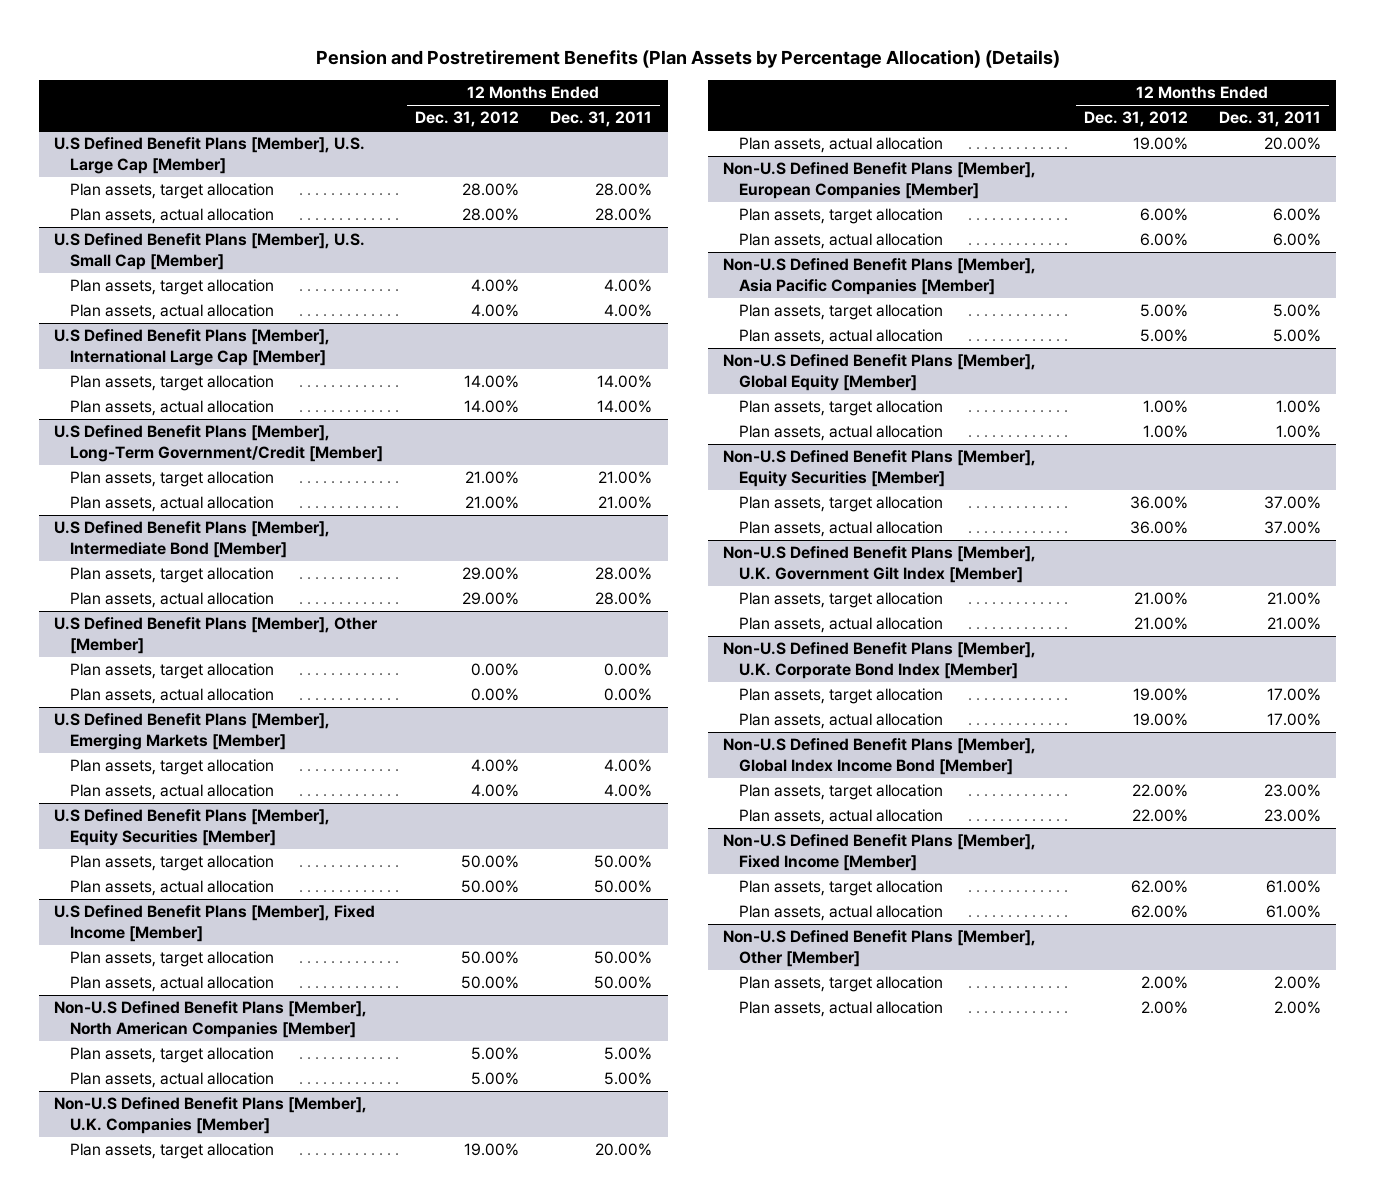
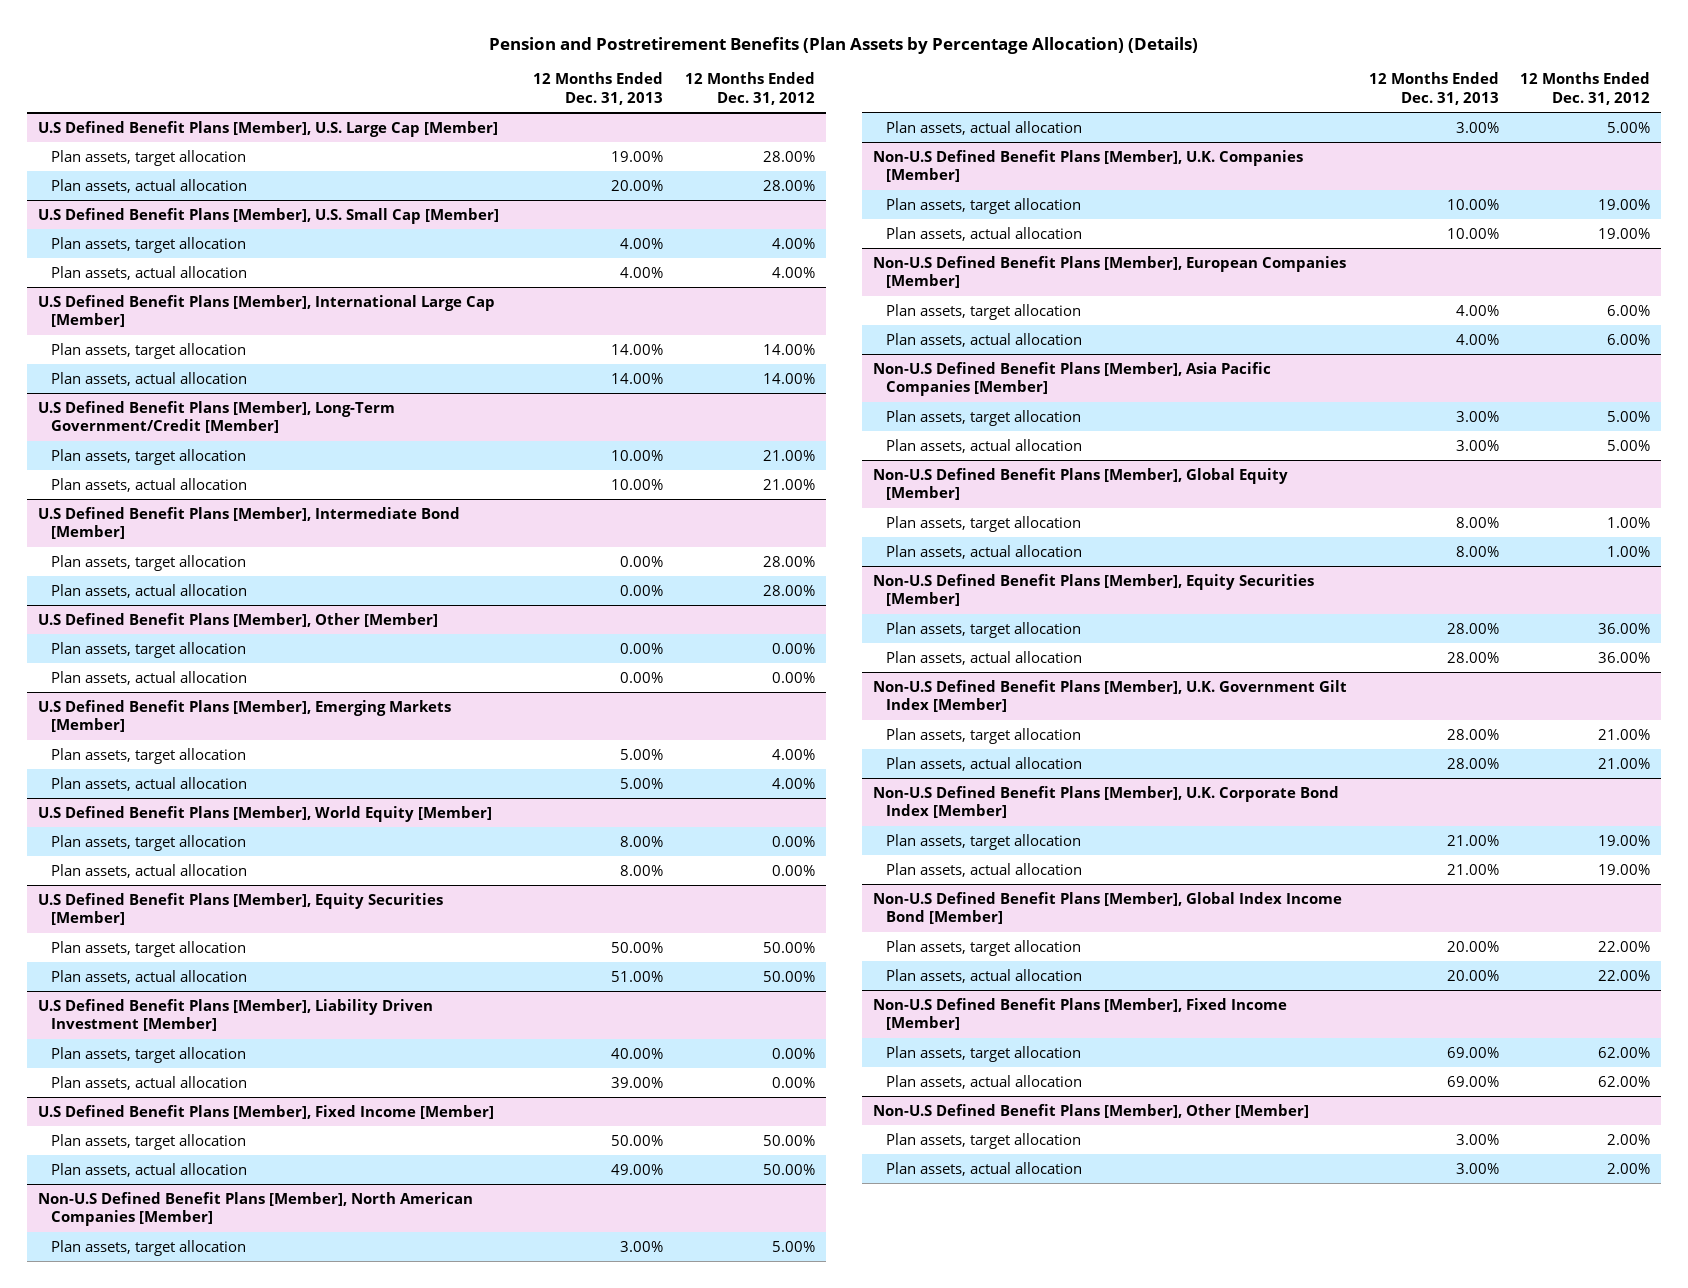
[549,111,652,128] Dec. 31, 2011 -> none
none -> [533,72,664,105] 12 Months Ended Dec. 31, 2013
[461,567,519,581] 29.00% -> [762,555,815,567] 28.00%
[461,592,519,606] 29.00% -> [762,584,815,596] 28.00%
none -> [37,805,492,822] U.S Defined Benefit Plans [Member], World Equity [Member]
none -> [50,834,246,851] Plan assets, target allocation
none -> [50,863,247,878] Plan assets, actual allocation
none -> [37,998,433,1032] U.S Defined Benefit Plans [Member], Liability Driven Investment [Member]
none -> [50,1046,246,1063] Plan assets, target allocation
none -> [50,1075,247,1090] Plan assets, actual allocation

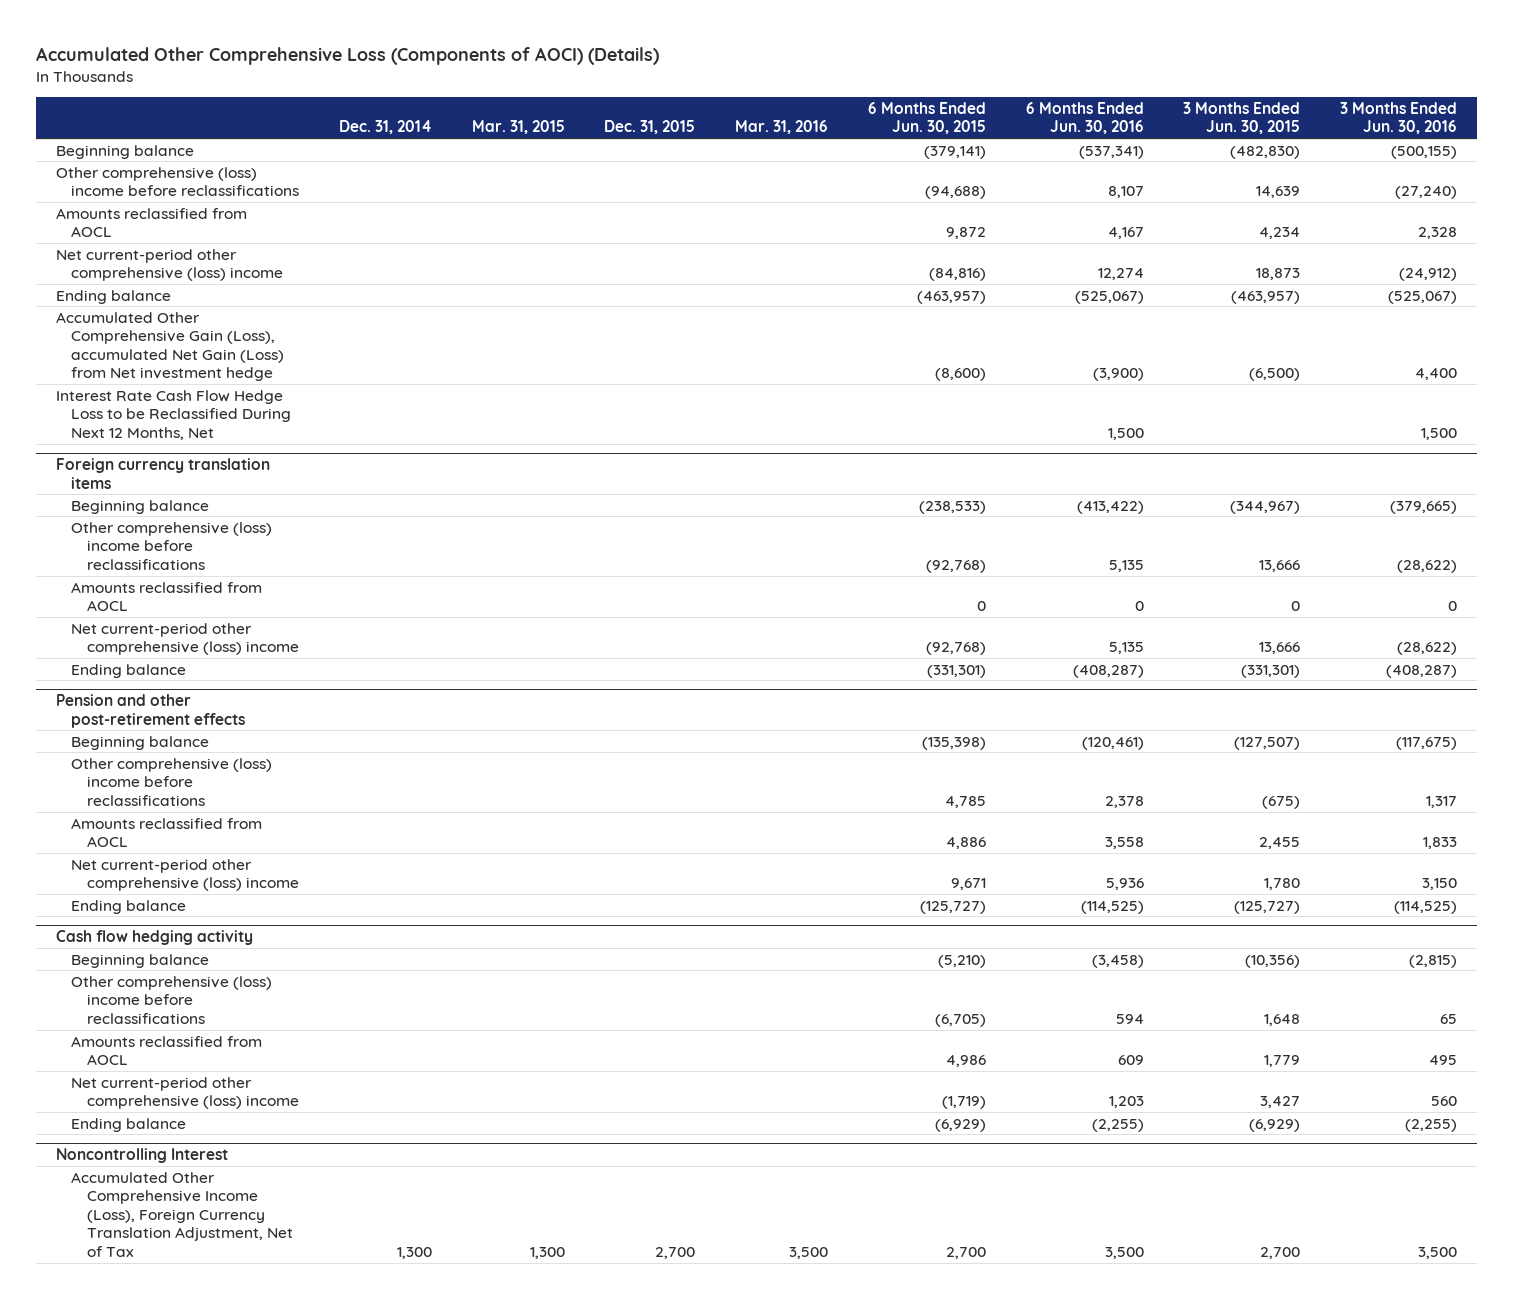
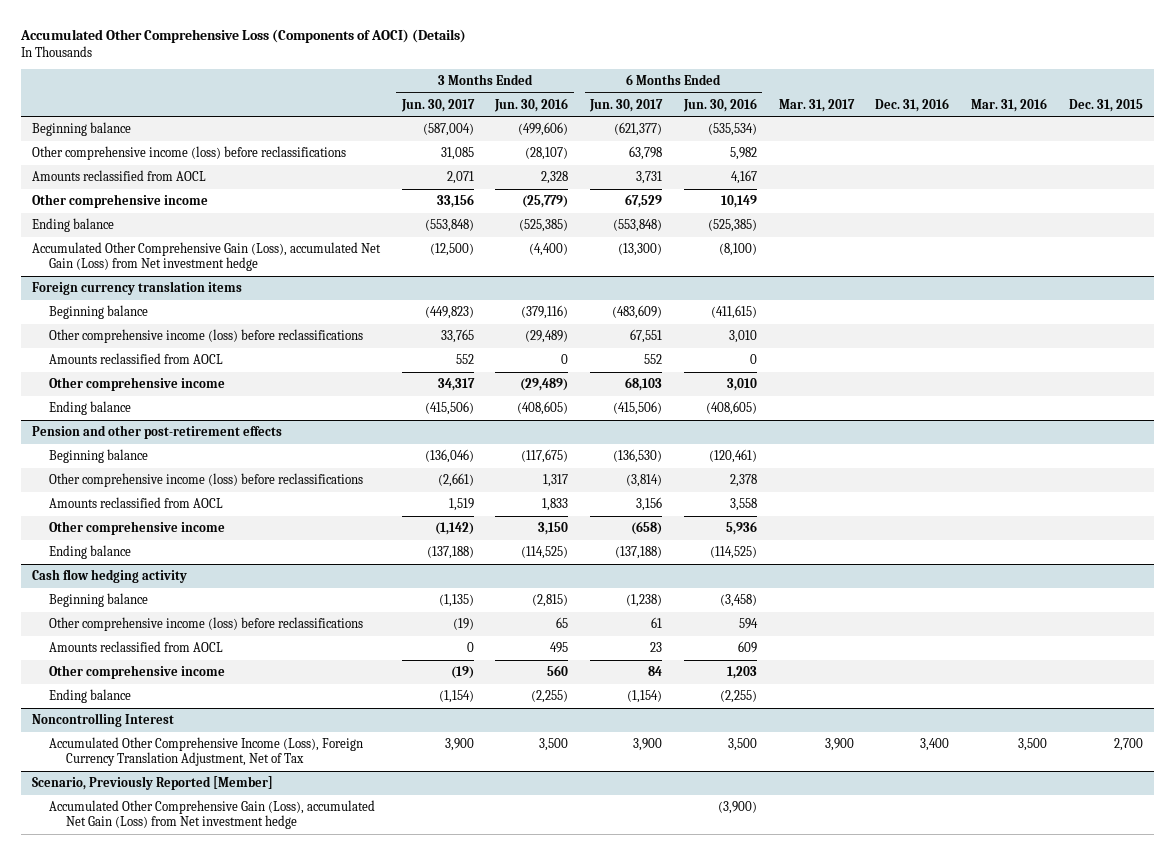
[339,120,433,135] Dec. 31, 2014 -> none
[471,120,565,135] Mar. 31, 2015 -> none
[867,101,986,135] 6 Months Ended Jun. 30, 2015 -> none
[1183,101,1301,135] 3 Months Ended Jun. 30, 2015 -> none
none -> [400,98,475,112] Jun. 30, 2017
none -> [589,98,664,112] Jun. 30, 2017
none -> [778,98,855,112] Mar. 31, 2017
none -> [875,97,950,112] Dec. 31, 2016
[1078,145,1144,159] (537,341) -> [707,123,757,137] (535,534)
[1390,145,1457,159] (500,155) -> [518,122,569,137] (499,606)
[56,166,300,197] Other comprehensive (loss) income before reclassifications -> [31,146,346,161] Other comprehensive income (loss) before reclassifications
[1107,186,1144,199] 8,107 -> [729,147,757,161] 5,982
[1394,186,1457,200] (27,240) -> [525,147,569,161] (28,107)
[56,389,292,440] Interest Rate Cash Flow Hedge Loss to be Reclassified During Next 12 Months, Net -> none
[56,248,284,282] Net current-period other comprehensive (loss) income -> [31,194,208,209] Other comprehensive income
[1097,268,1144,281] 12,274 -> [720,195,757,209] 10,149
[1398,268,1457,282] (24,912) -> [522,195,569,209] (25,779)
[1074,290,1144,304] (525,067) -> [707,219,757,233] (525,385)
[1387,290,1457,304] (525,067) -> [519,219,569,233] (525,385)
[1092,368,1144,382] (3,900) -> [718,243,757,257] (8,100)
[1414,368,1457,381] 4,400 -> [529,243,569,257] (4,400)
[1076,500,1144,514] (413,422) -> [710,305,757,320] (411,615)
[1389,500,1457,514] (379,665) -> [521,305,569,320] (379,116)
[71,521,273,570] Other comprehensive (loss) income before reclassifications -> [48,329,363,344] Other comprehensive income (loss) before reclassifications
[1108,559,1144,572] 5,135 -> [728,330,757,344] 3,010
[1396,559,1457,573] (28,622) -> [525,330,569,344] (29,489)
[71,622,299,656] Net current-period other comprehensive (loss) income -> [48,377,225,392] Other comprehensive income
[1108,642,1144,655] 5,135 -> [726,378,757,392] 3,010
[1396,642,1457,656] (28,622) -> [520,378,569,392] (29,489)
[1072,664,1144,678] (408,287) -> [705,401,757,416] (408,605)
[1385,664,1457,678] (408,287) -> [517,401,569,416] (408,605)
[71,757,273,806] Other comprehensive (loss) income before reclassifications -> [48,473,363,488] Other comprehensive income (loss) before reclassifications
[71,858,299,892] Net current-period other comprehensive (loss) income -> [48,521,225,536] Other comprehensive income
[71,975,273,1024] Other comprehensive (loss) income before reclassifications -> [48,617,363,632] Other comprehensive income (loss) before reclassifications
[71,1076,299,1110] Net current-period other comprehensive (loss) income -> [48,665,225,680] Other comprehensive income
none -> [31,776,273,791] Scenario, Previously Reported [Member]
none -> [48,800,375,830] Accumulated Other Comprehensive Gain (Loss), accumulated Net Gain (Loss) from Net investment hedge

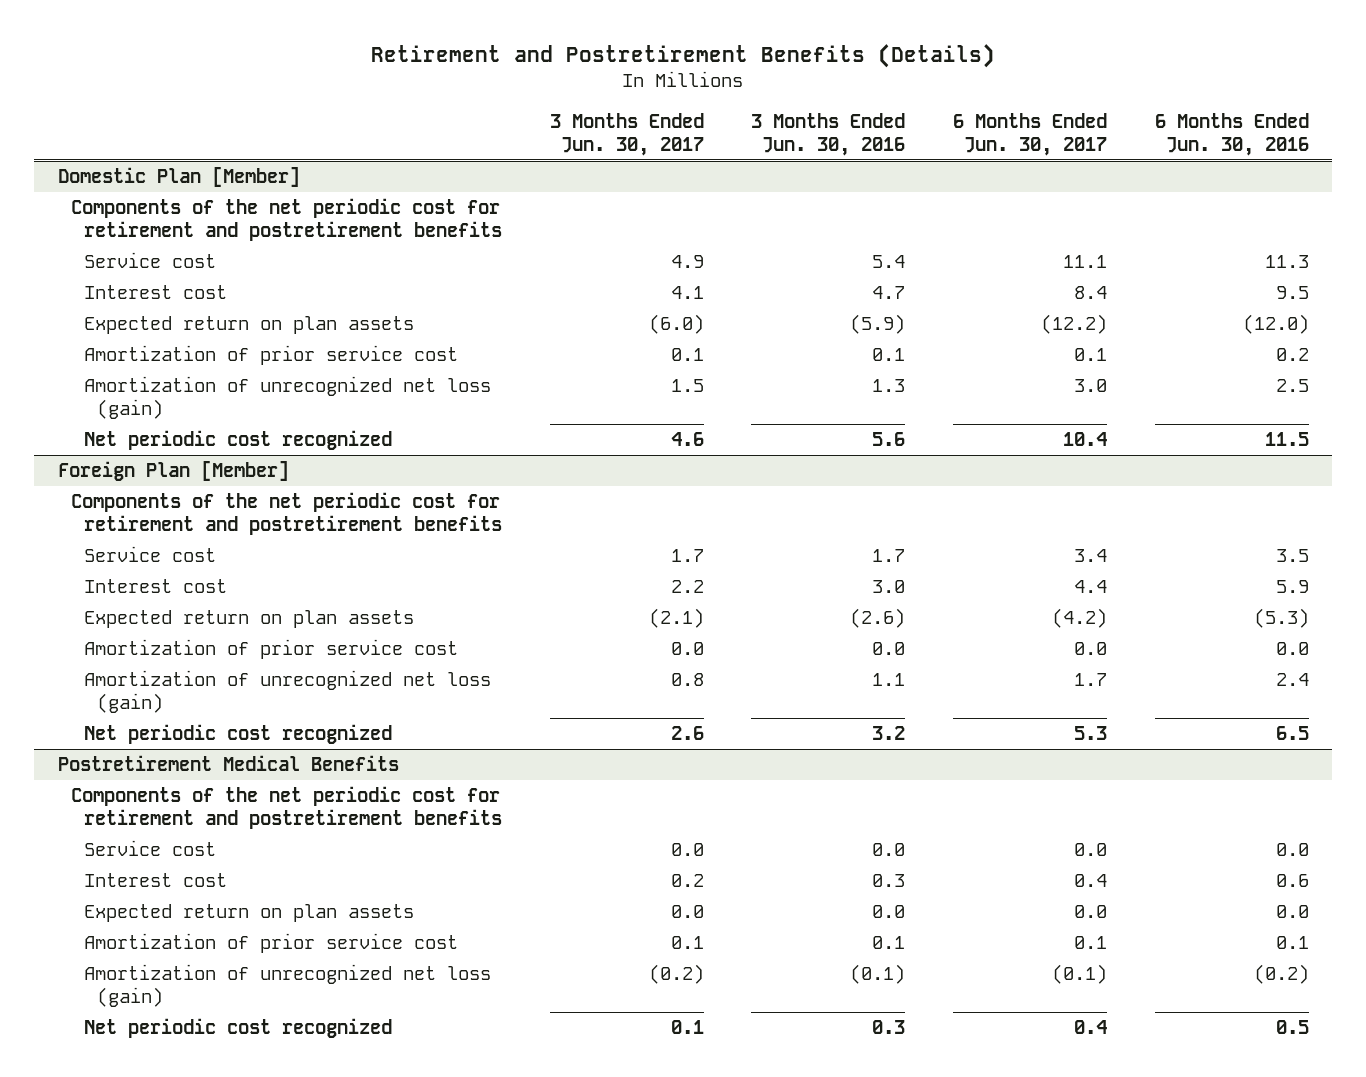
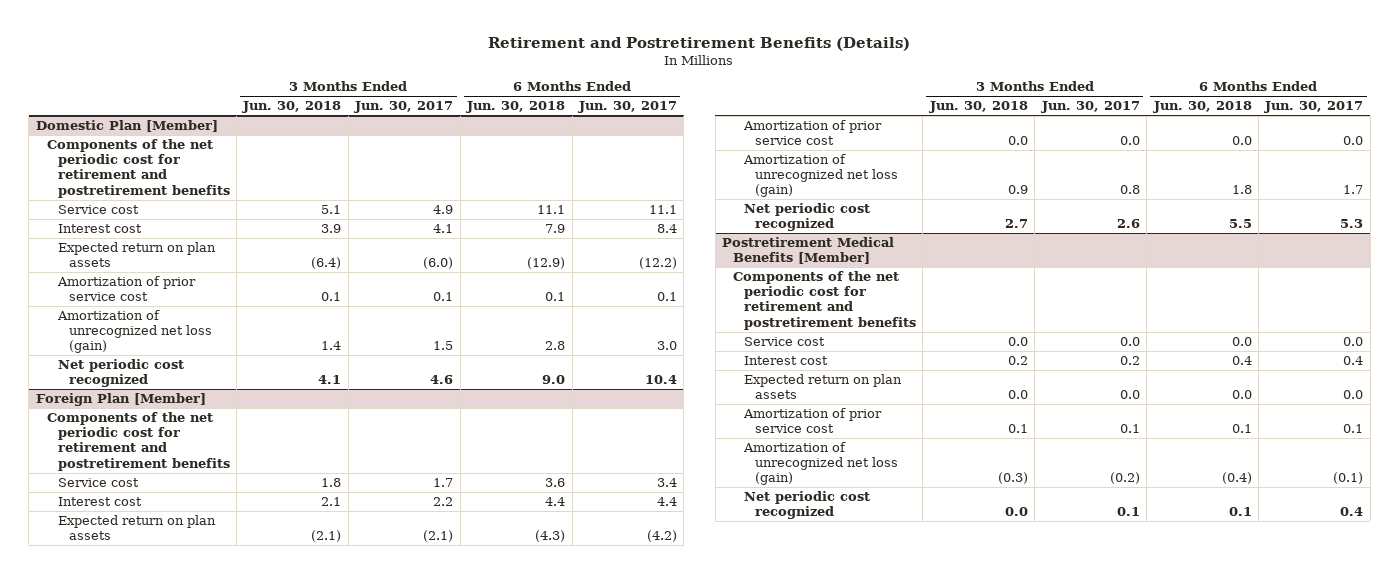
[751,112,906,156] 3 Months Ended Jun. 30, 2016 -> none
[1154,112,1309,156] 6 Months Ended Jun. 30, 2016 -> none
none -> [242,101,342,114] Jun. 30, 2018
none -> [466,101,566,114] Jun. 30, 2018
[57,755,399,772] Postretirement Medical Benefits -> [721,237,894,265] Postretirement Medical Benefits [Member]

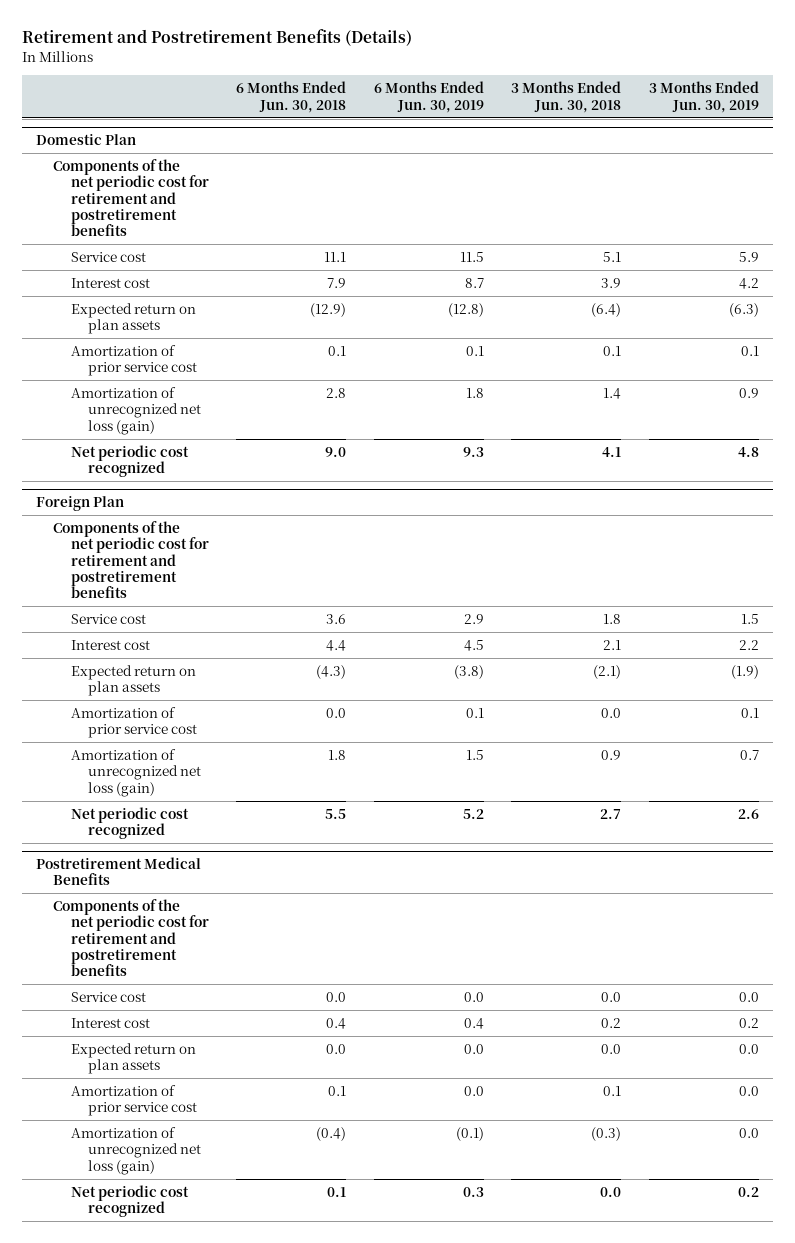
[354,101,454,114] Jun. 30, 2017 -> none
[577,101,677,114] Jun. 30, 2017 -> none
none -> [373,81,484,113] 6 Months Ended Jun. 30, 2019
none -> [649,81,760,113] 3 Months Ended Jun. 30, 2019
[35,120,218,133] Domestic Plan [Member] -> [36,134,137,146] Domestic Plan
[35,393,206,407] Foreign Plan [Member] -> [36,496,125,512] Foreign Plan
[721,237,894,265] Postretirement Medical Benefits [Member] -> [36,857,202,886] Postretirement Medical Benefits

